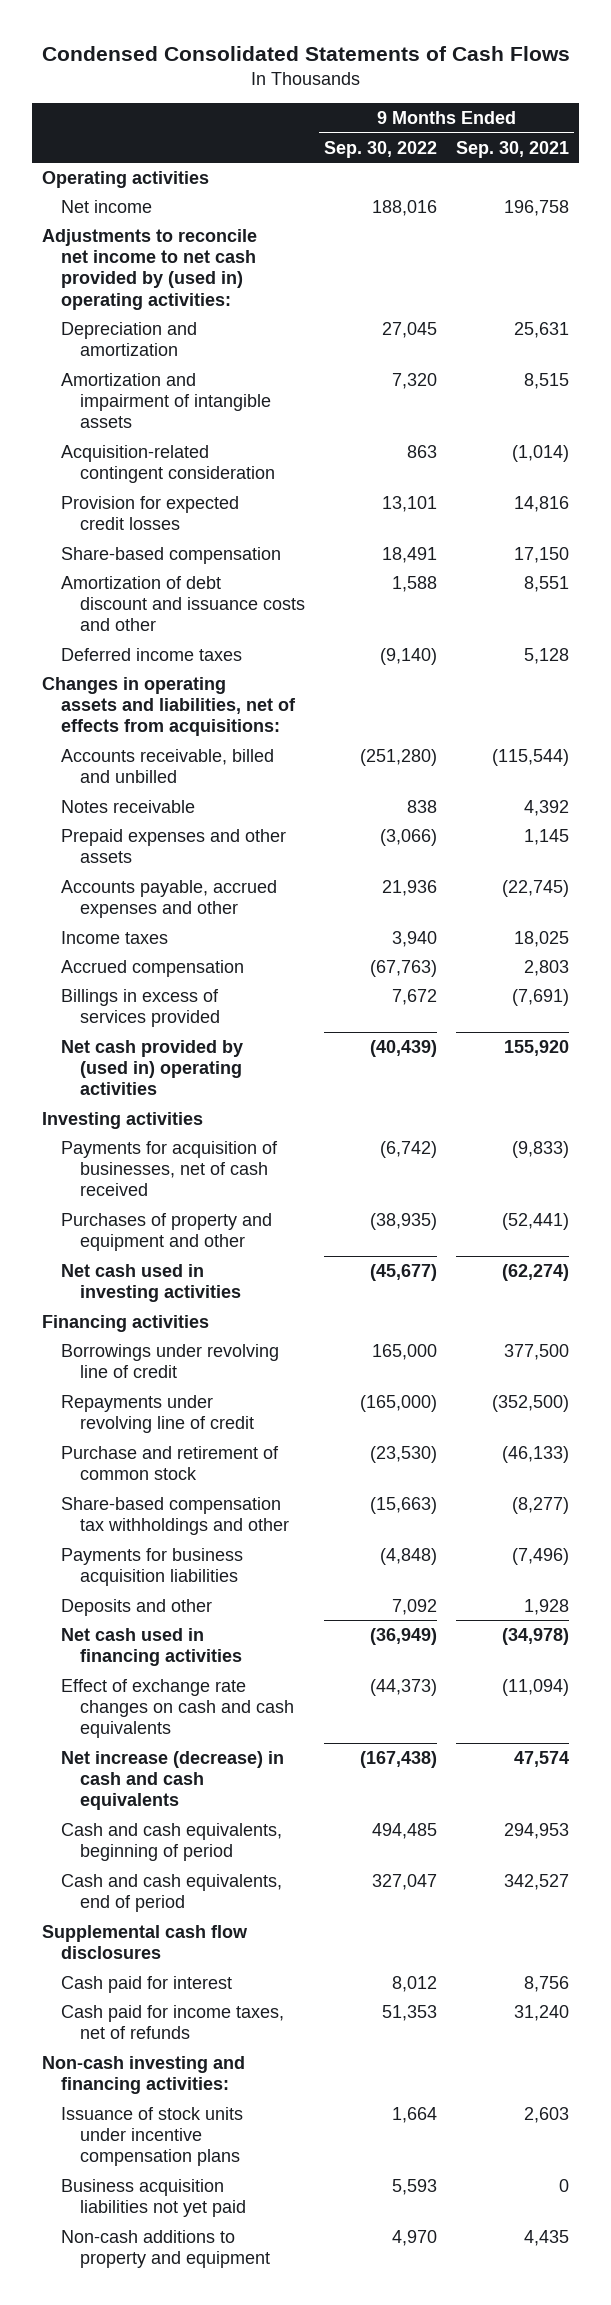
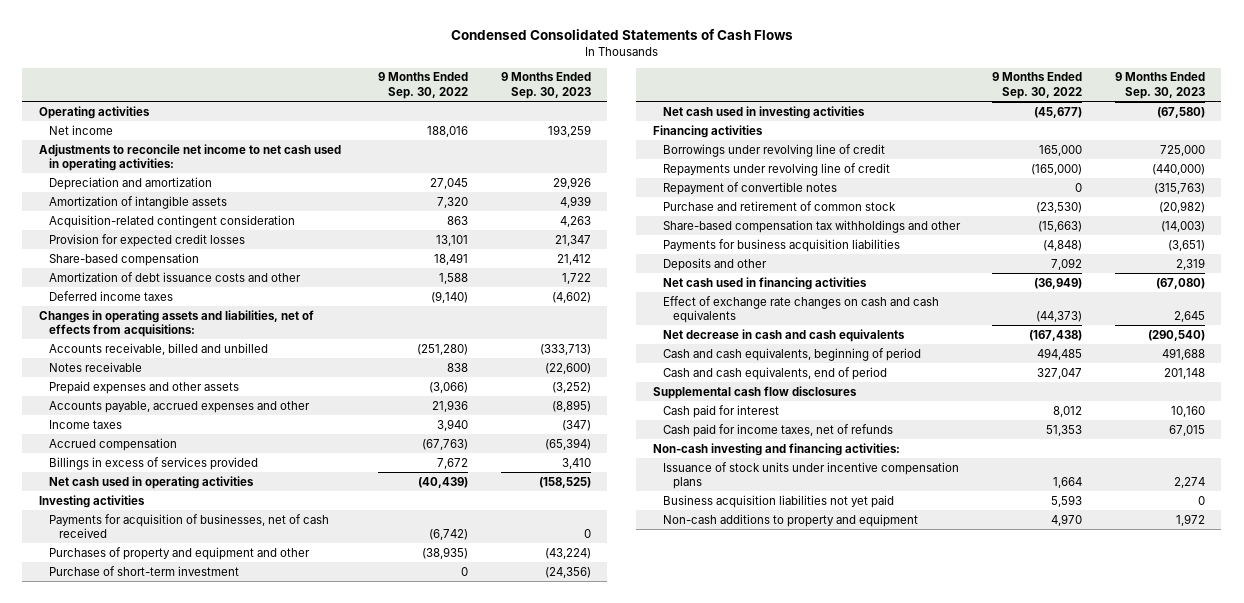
[456,140,570,158] Sep. 30, 2021 -> none
none -> [501,72,592,100] 9 Months Ended Sep. 30, 2023
[42,228,258,310] Adjustments to reconcile net income to net cash provided by (used in) operating activities: -> [38,143,341,172] Adjustments to reconcile net income to net cash used in operating activities:
[60,372,271,429] Amortization and impairment of intangible assets -> [48,195,227,209] Amortization of intangible assets
[60,575,305,632] Amortization of debt discount and issuance costs and other -> [48,271,301,282] Amortization of debt issuance costs and other
[60,1039,243,1096] Net cash provided by (used in) operating activities -> [48,475,254,489] Net cash used in operating activities
none -> [48,565,239,576] Purchase of short-term investment
none -> [662,181,837,195] Repayment of convertible notes
[60,1750,284,1811] Net increase (decrease) in cash and cash equivalents -> [662,328,905,342] Net decrease in cash and cash equivalents

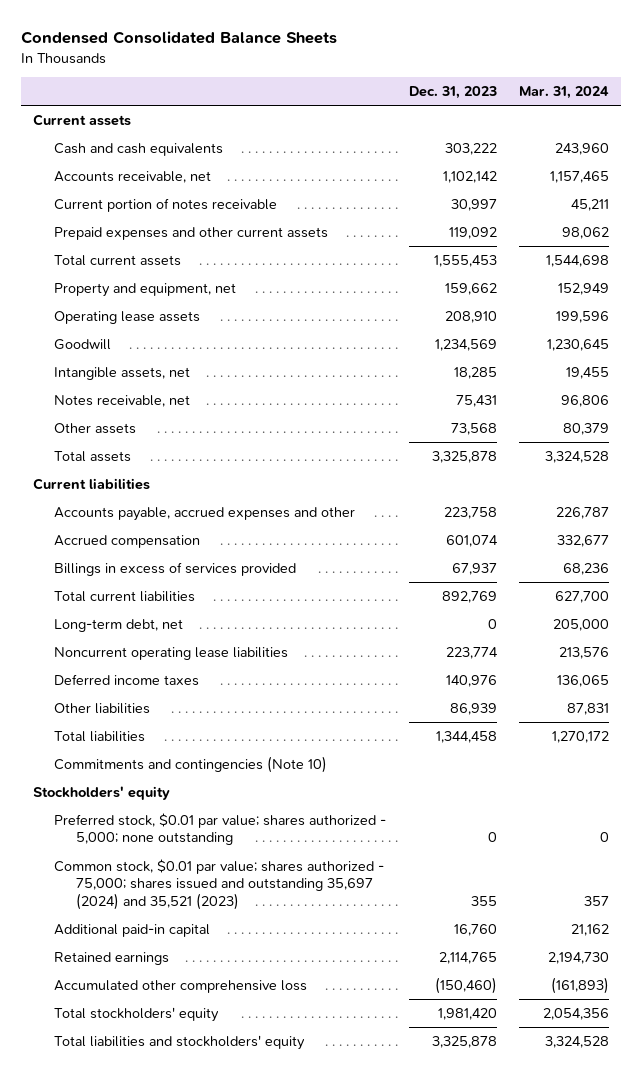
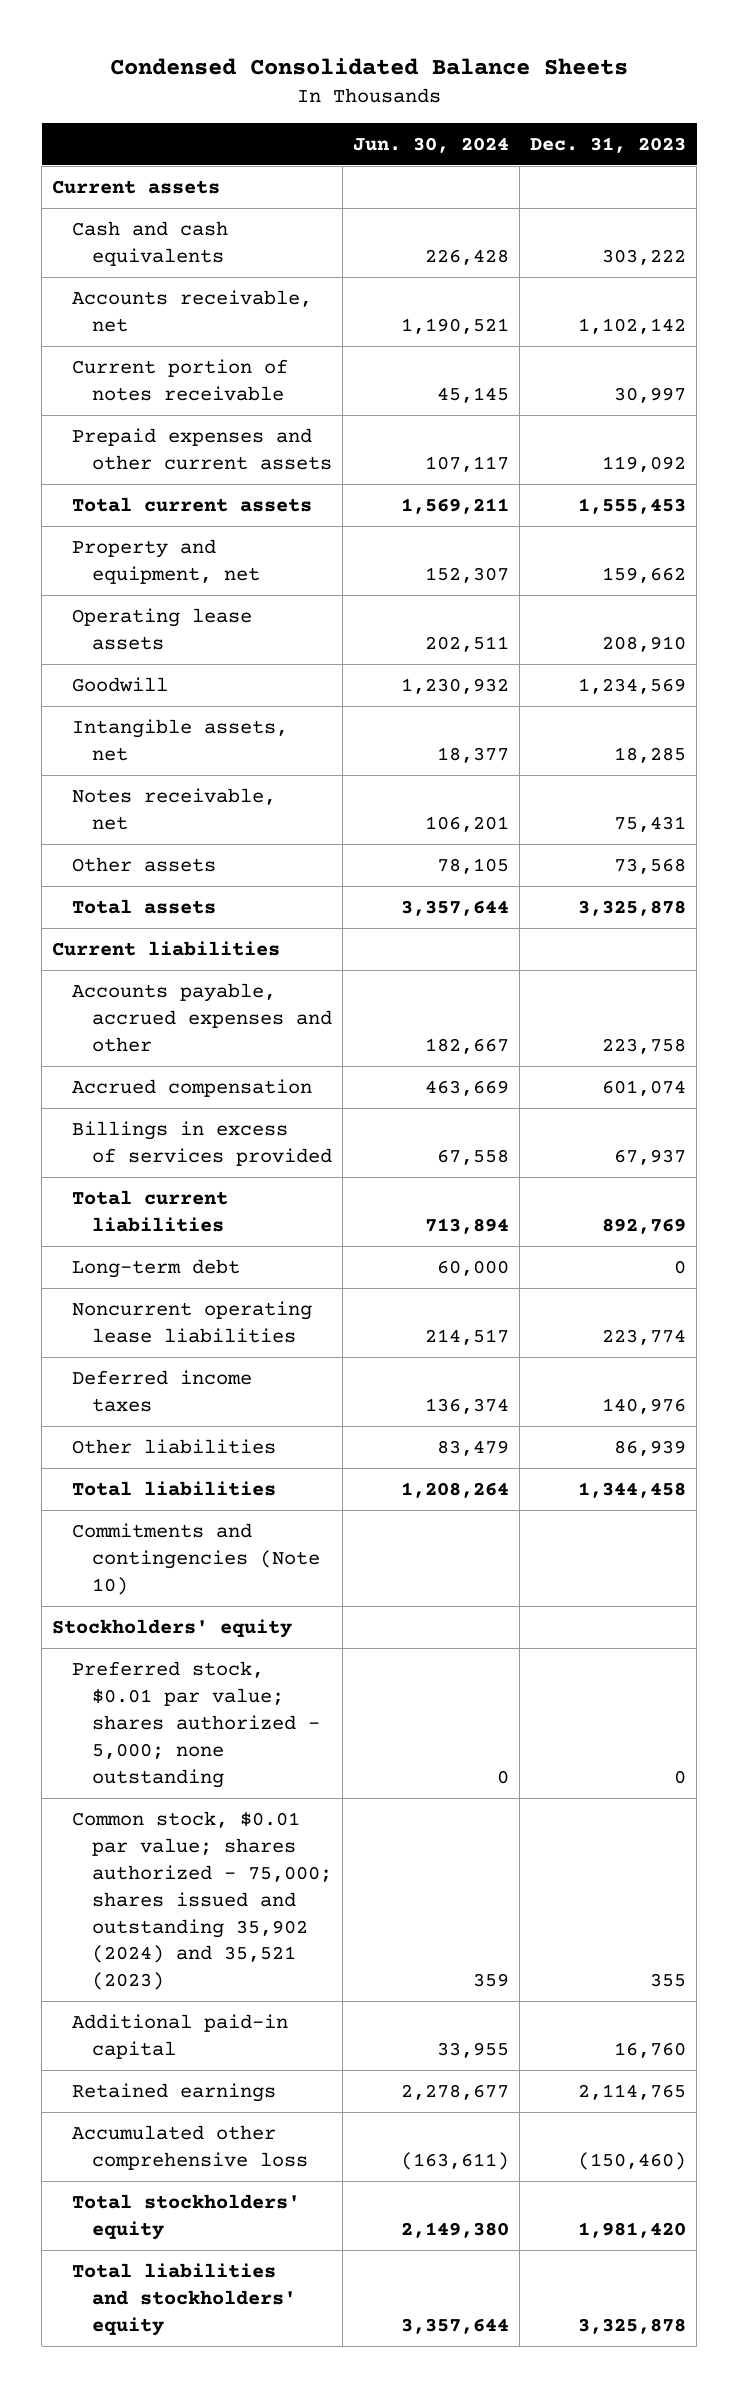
[519,86,610,100] Mar. 31, 2024 -> none
none -> [353,136,510,153] Jun. 30, 2024
[54,618,184,632] Long-term debt, net -> [72,1259,241,1279] Long-term debt
[54,858,385,910] Common stock, $0.01 par value; shares authorized - 75,000; shares issued and outstanding 35,697 (2024) and 35,521 (2023) -> [72,1811,332,1991] Common stock, $0.01 par value; shares authorized - 75,000; shares issued and outstanding 35,902 (2024) and 35,521 (2023)

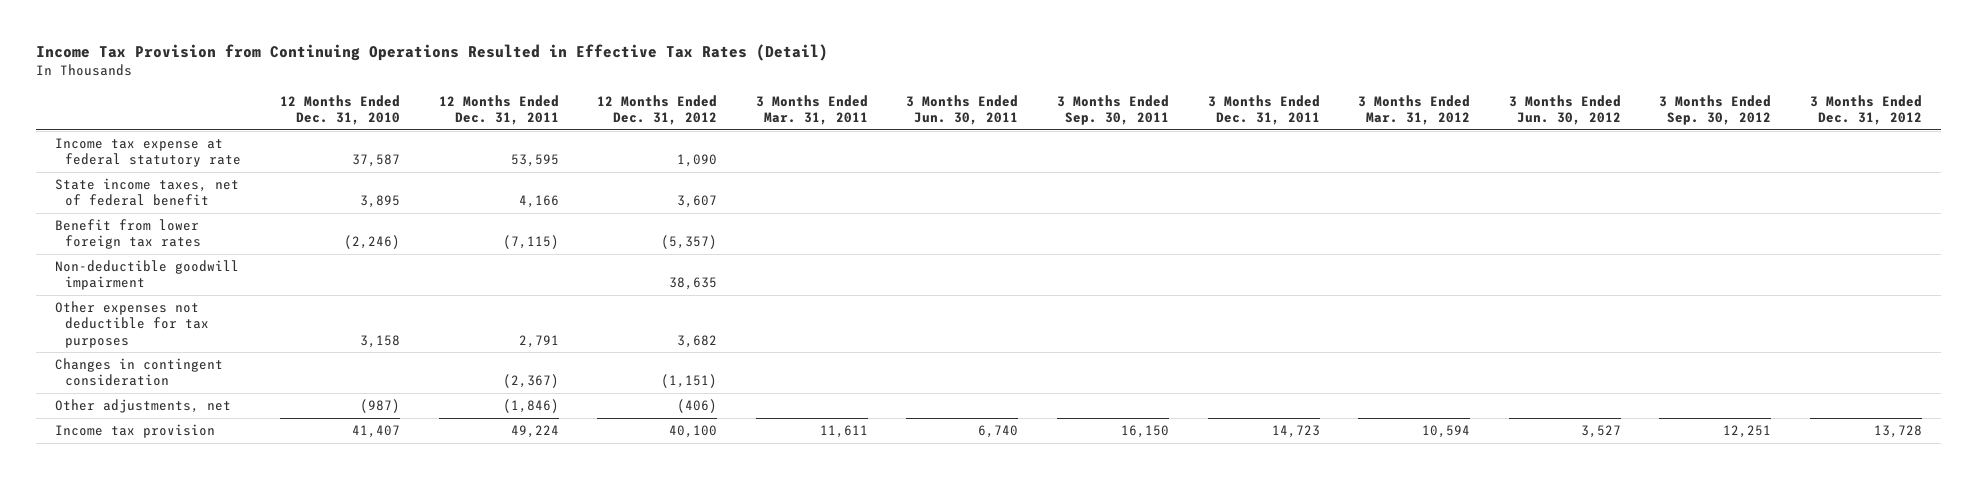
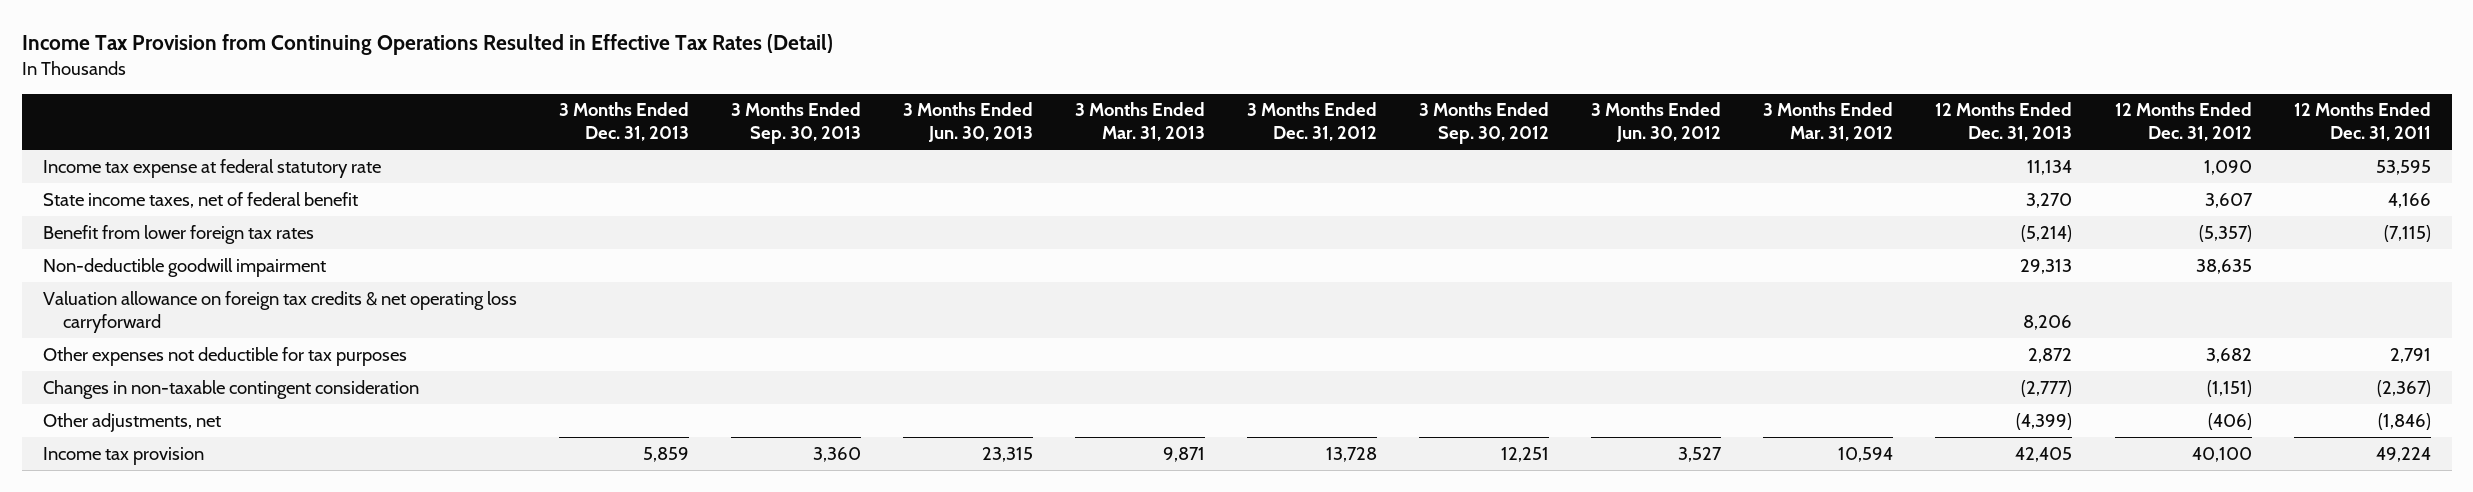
[279,94,400,126] 12 Months Ended Dec. 31, 2010 -> none
[755,94,868,126] 3 Months Ended Mar. 31, 2011 -> none
[906,94,1019,126] 3 Months Ended Jun. 30, 2011 -> none
[1057,94,1170,126] 3 Months Ended Sep. 30, 2011 -> none
[1207,94,1320,126] 3 Months Ended Dec. 31, 2011 -> none
none -> [558,102,689,142] 3 Months Ended Dec. 31, 2013
none -> [730,102,861,145] 3 Months Ended Sep. 30, 2013
none -> [902,102,1033,143] 3 Months Ended Jun. 30, 2013
none -> [1074,102,1205,142] 3 Months Ended Mar. 31, 2013
none -> [1935,102,2073,142] 12 Months Ended Dec. 31, 2013
none -> [42,290,517,333] Valuation allowance on foreign tax credits & net operating loss carryforward
[55,358,224,387] Changes in contingent consideration -> [42,379,419,399] Changes in non-taxable contingent consideration

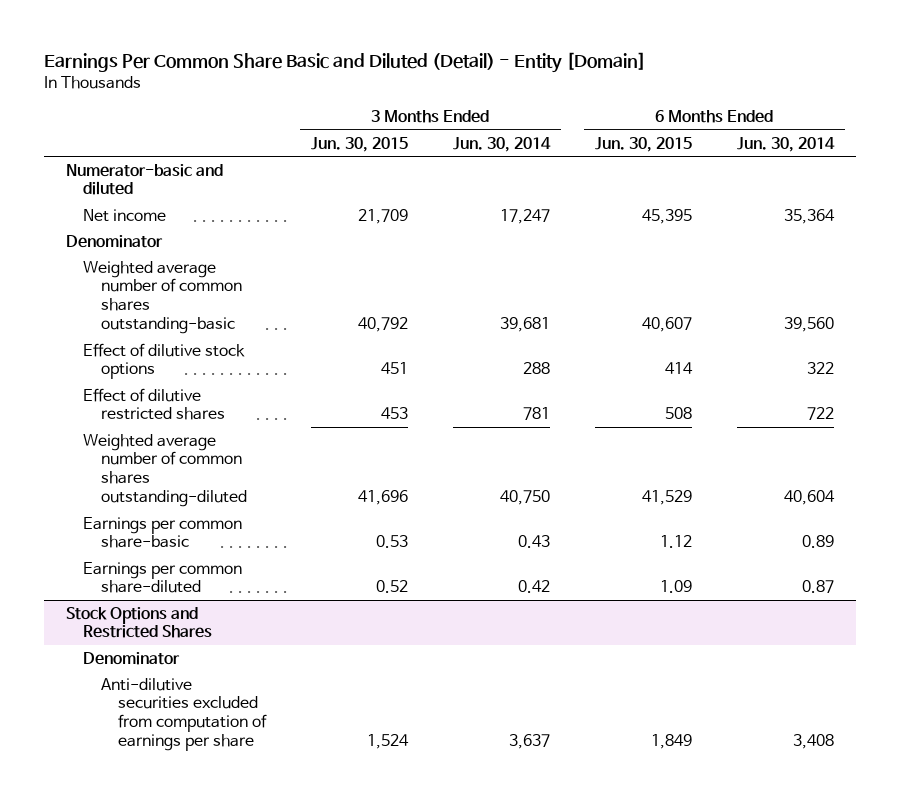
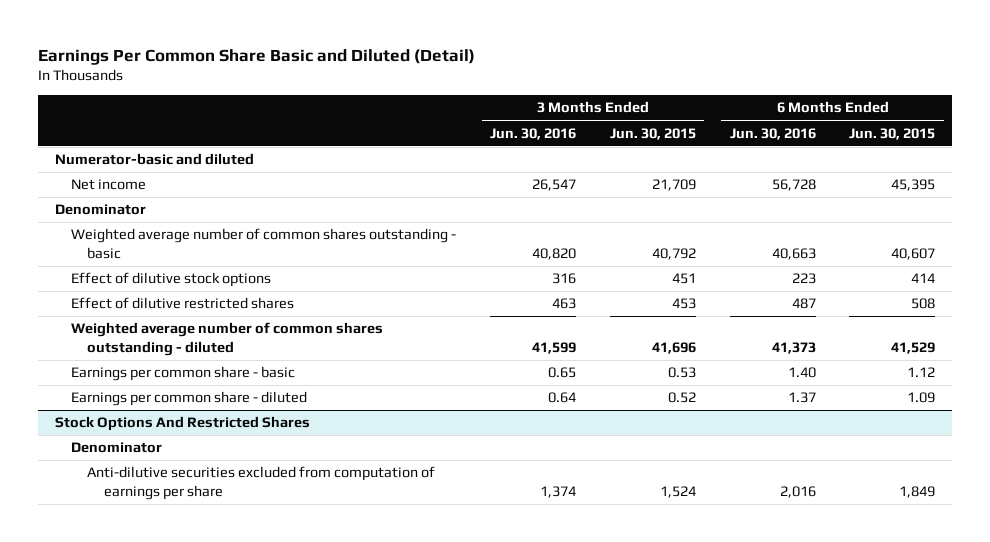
[43,52,646,74] Earnings Per Common Share Basic and Diluted (Detail) - Entity [Domain] -> [38,48,476,65] Earnings Per Common Share Basic and Diluted (Detail)
[452,136,551,152] Jun. 30, 2014 -> none
[736,136,835,152] Jun. 30, 2014 -> none
none -> [490,127,577,140] Jun. 30, 2016
none -> [729,127,816,140] Jun. 30, 2016
[83,260,242,334] Weighted average number of common shares outstanding-basic -> [71,228,457,260] Weighted average number of common shares outstanding - basic
[83,433,247,507] Weighted average number of common shares outstanding-diluted -> [71,322,384,357] Weighted average number of common shares outstanding - diluted
[83,516,243,549] Earnings per common share-basic -> [71,366,296,382] Earnings per common share - basic
[83,561,243,594] Earnings per common share-diluted -> [71,391,308,407] Earnings per common share - diluted
[66,606,213,639] Stock Options and Restricted Shares -> [54,416,310,432] Stock Options And Restricted Shares

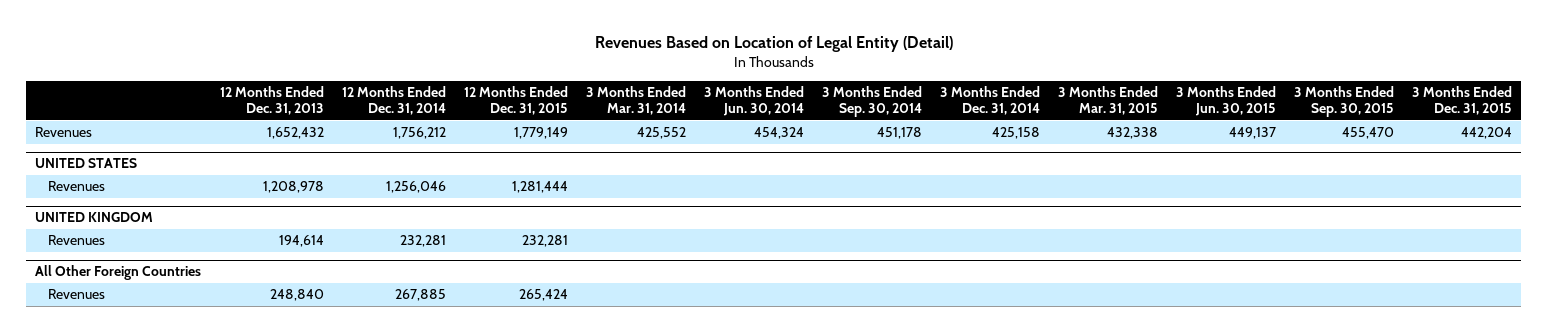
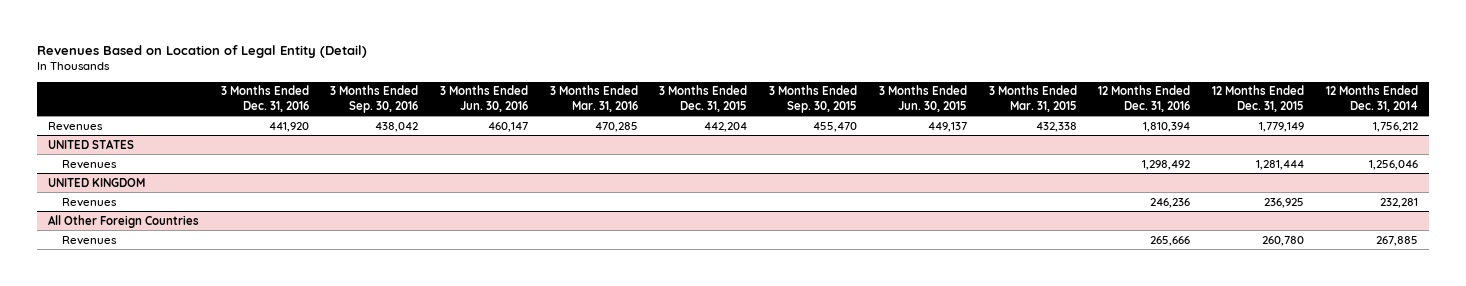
[219,85,324,116] 12 Months Ended Dec. 31, 2013 -> none
[585,85,686,116] 3 Months Ended Mar. 31, 2014 -> none
[703,85,804,117] 3 Months Ended Jun. 30, 2014 -> none
[821,85,922,118] 3 Months Ended Sep. 30, 2014 -> none
[940,85,1041,116] 3 Months Ended Dec. 31, 2014 -> none
none -> [220,85,309,112] 3 Months Ended Dec. 31, 2016
none -> [330,85,419,113] 3 Months Ended Sep. 30, 2016
none -> [439,85,528,112] 3 Months Ended Jun. 30, 2016
none -> [549,85,638,112] 3 Months Ended Mar. 31, 2016
none -> [1098,85,1191,112] 12 Months Ended Dec. 31, 2016
[521,235,568,248] 232,281 -> [1264,197,1305,208] 236,925
[518,289,568,302] 265,424 -> [1262,235,1305,246] 260,780

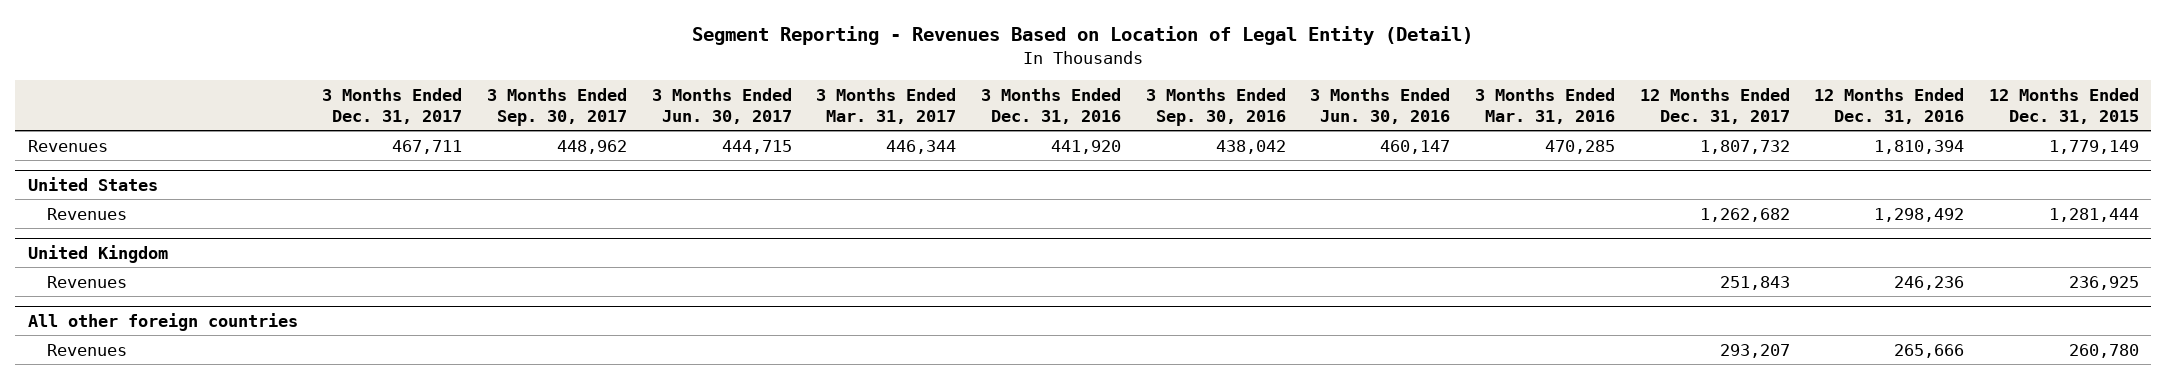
[36,44,367,58] Revenues Based on Location of Legal Entity (Detail) -> [692,26,1474,46] Segment Reporting - Revenues Based on Location of Legal Entity (Detail)
[659,85,748,112] 3 Months Ended Dec. 31, 2015 -> none
[769,85,858,113] 3 Months Ended Sep. 30, 2015 -> none
[878,85,967,112] 3 Months Ended Jun. 30, 2015 -> none
[988,85,1077,112] 3 Months Ended Mar. 31, 2015 -> none
[1325,85,1418,112] 12 Months Ended Dec. 31, 2014 -> none
none -> [322,88,463,124] 3 Months Ended Dec. 31, 2017
none -> [487,88,628,126] 3 Months Ended Sep. 30, 2017
none -> [651,88,792,124] 3 Months Ended Jun. 30, 2017
none -> [816,88,957,124] 3 Months Ended Mar. 31, 2017
none -> [1639,88,1790,124] 12 Months Ended Dec. 31, 2017
[47,138,134,149] UNITED STATES -> [27,176,158,191] United States
[47,177,145,187] UNITED KINGDOM -> [27,244,168,263] United Kingdom
[47,214,199,228] All Other Foreign Countries -> [27,312,298,331] All other foreign countries

